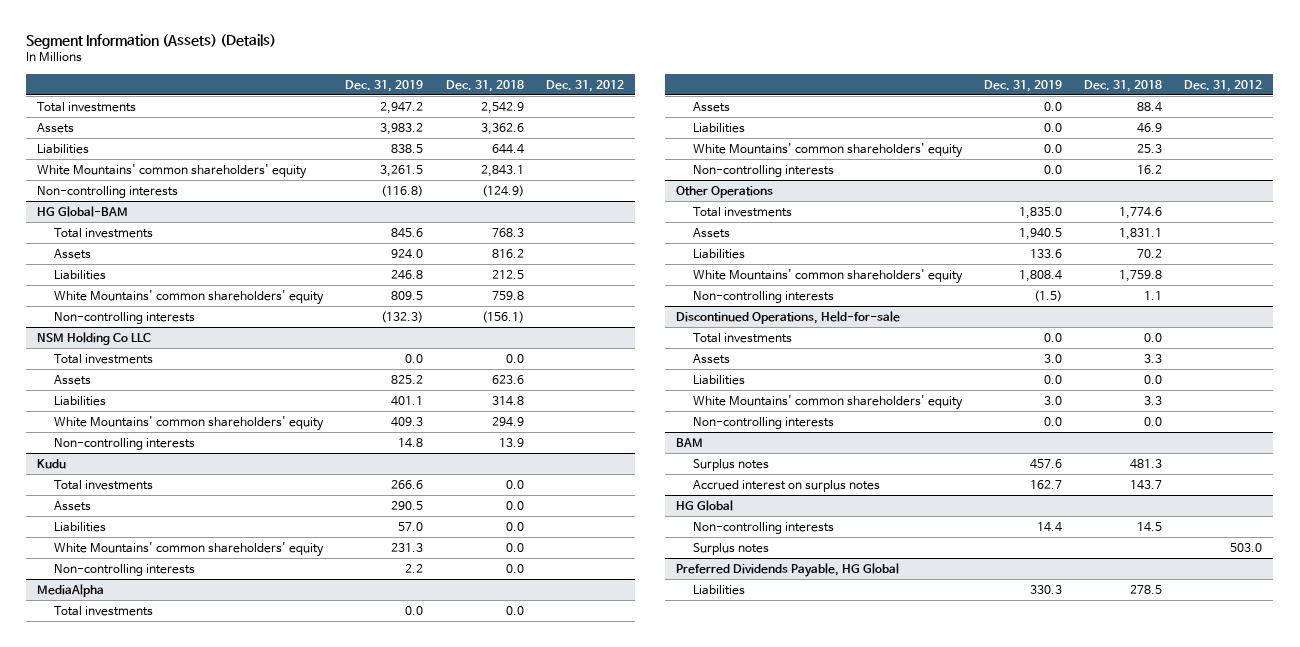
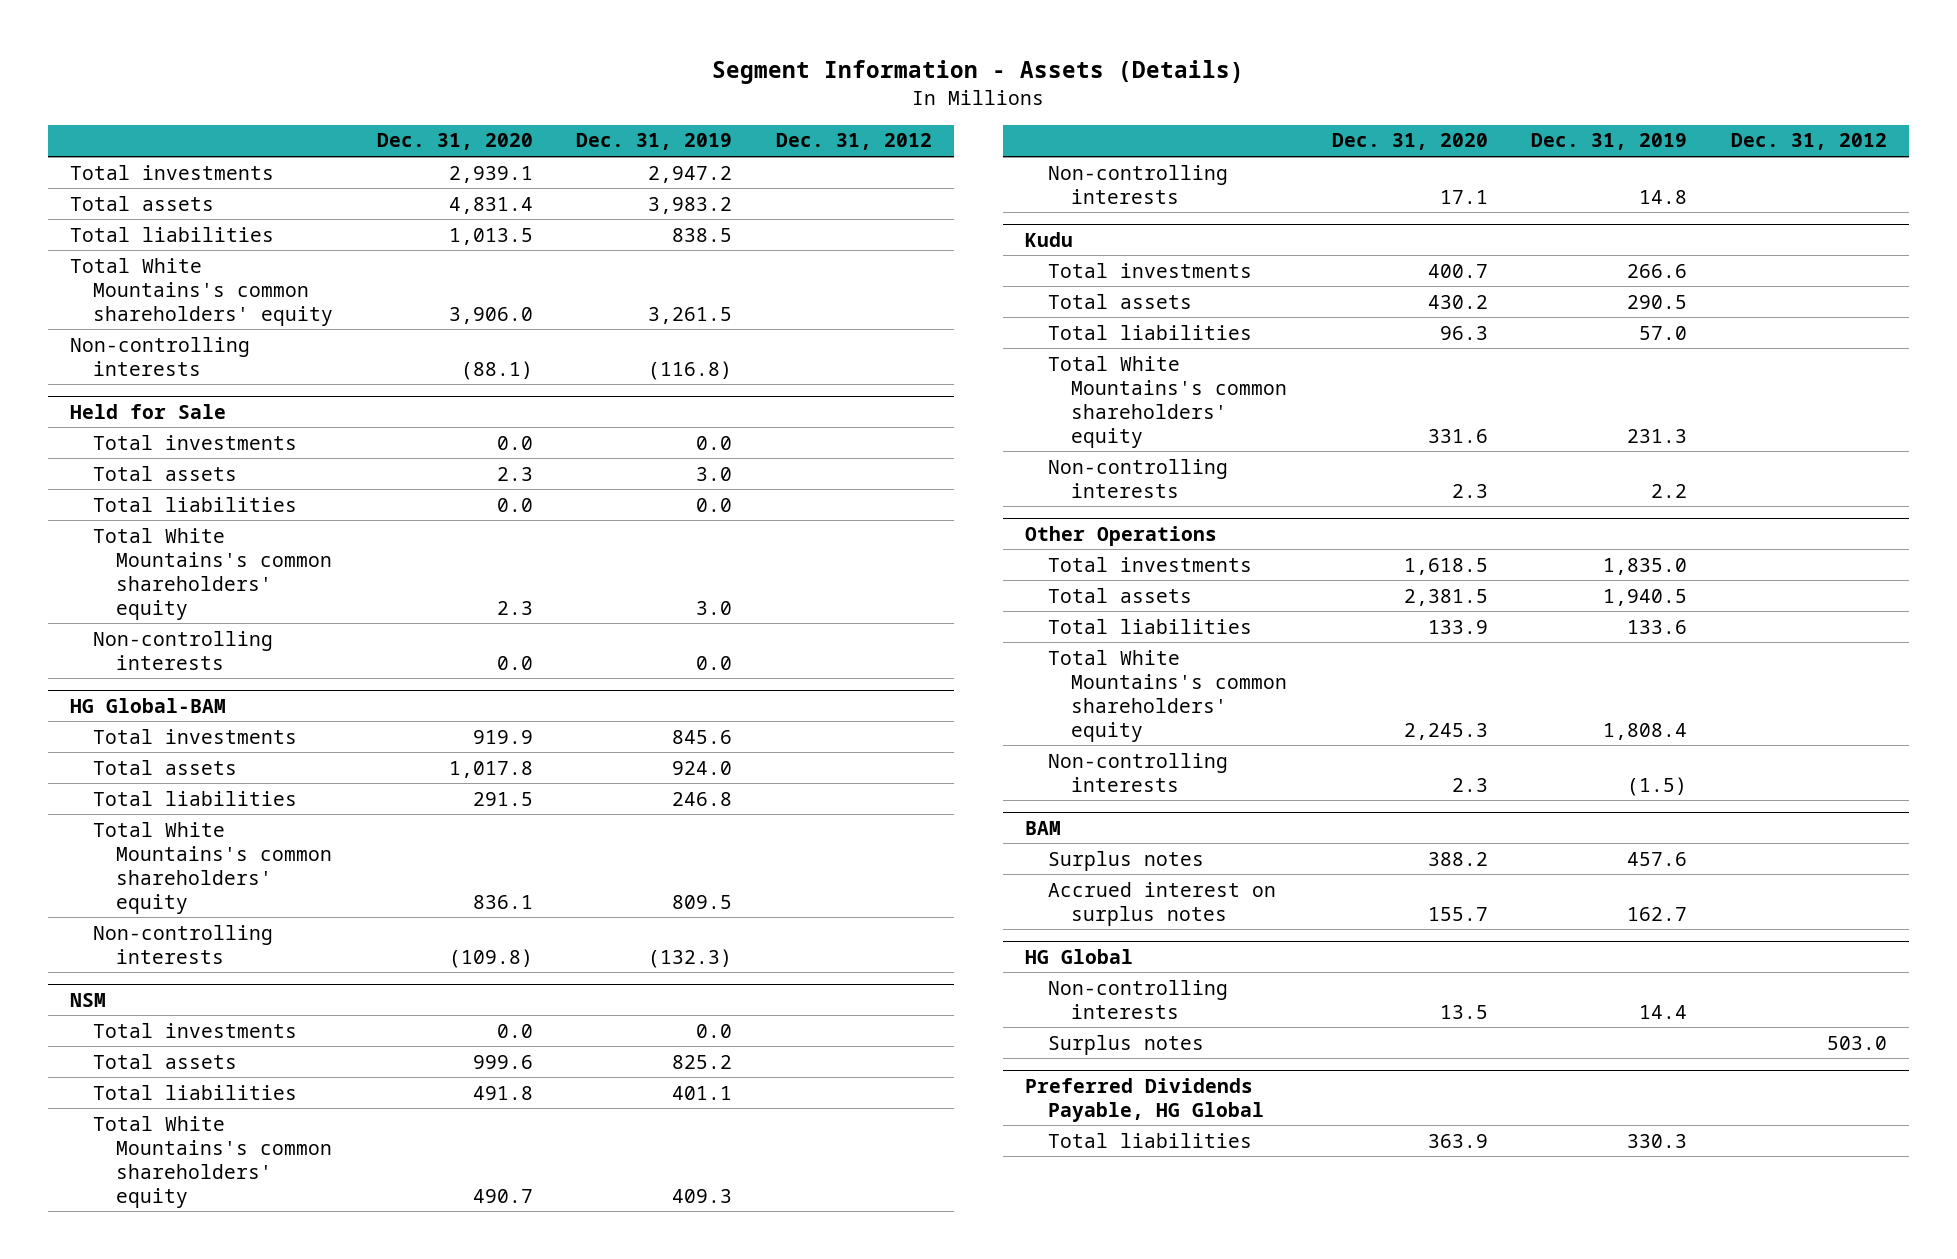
[26,34,277,50] Segment Information (Assets) (Details) -> [712,60,1245,85] Segment Information - Assets (Details)
[445,79,524,92] Dec. 31, 2018 -> none
none -> [376,133,533,151] Dec. 31, 2020
[37,122,75,133] Assets -> [69,195,214,211] Total assets
[37,143,90,154] Liabilities -> [69,226,274,242] Total liabilities
[37,163,308,179] White Mountains' common shareholders' equity -> [69,257,333,326] Total White Mountains's common shareholders' equity
none -> [69,403,226,419] Held for Sale
none -> [92,434,297,450] Total investments
none -> [92,465,237,481] Total assets
none -> [92,496,297,512] Total liabilities
none -> [92,527,332,620] Total White Mountains's common shareholders' equity
none -> [92,630,273,670] Non-controlling interests
[54,248,92,259] Assets -> [92,759,237,775] Total assets
[54,269,107,280] Liabilities -> [92,790,297,806] Total liabilities
[54,289,325,305] White Mountains' common shareholders' equity -> [92,821,332,914] Total White Mountains's common shareholders' equity
[37,331,152,345] NSM Holding Co LLC -> [69,992,106,1007] NSM
[54,374,92,385] Assets -> [92,1053,237,1069] Total assets
[54,395,107,406] Liabilities -> [92,1084,297,1100] Total liabilities
[54,415,325,431] White Mountains' common shareholders' equity -> [92,1115,332,1208] Total White Mountains's common shareholders' equity
[54,500,92,511] Assets -> [1047,293,1192,309] Total assets
[54,521,107,532] Liabilities -> [1047,324,1252,340] Total liabilities
[54,541,325,557] White Mountains' common shareholders' equity -> [1047,355,1287,448] Total White Mountains's common shareholders' equity
[37,583,105,597] MediaAlpha -> none
[54,605,154,616] Total investments -> none
[693,101,731,112] Assets -> none
[693,122,746,133] Liabilities -> none
[693,142,964,158] White Mountains' common shareholders' equity -> none
[693,164,835,177] Non-controlling interests -> none
[693,227,731,238] Assets -> [1047,587,1192,603] Total assets
[693,248,746,259] Liabilities -> [1047,618,1252,634] Total liabilities
[693,268,964,284] White Mountains' common shareholders' equity -> [1047,649,1287,742] Total White Mountains's common shareholders' equity
[676,310,901,324] Discontinued Operations, Held-for-sale -> none
[693,332,793,343] Total investments -> none
[693,353,731,364] Assets -> none
[693,374,746,385] Liabilities -> none
[693,394,964,410] White Mountains' common shareholders' equity -> none
[693,416,835,429] Non-controlling interests -> none
[693,584,746,595] Liabilities -> [1047,1132,1252,1148] Total liabilities

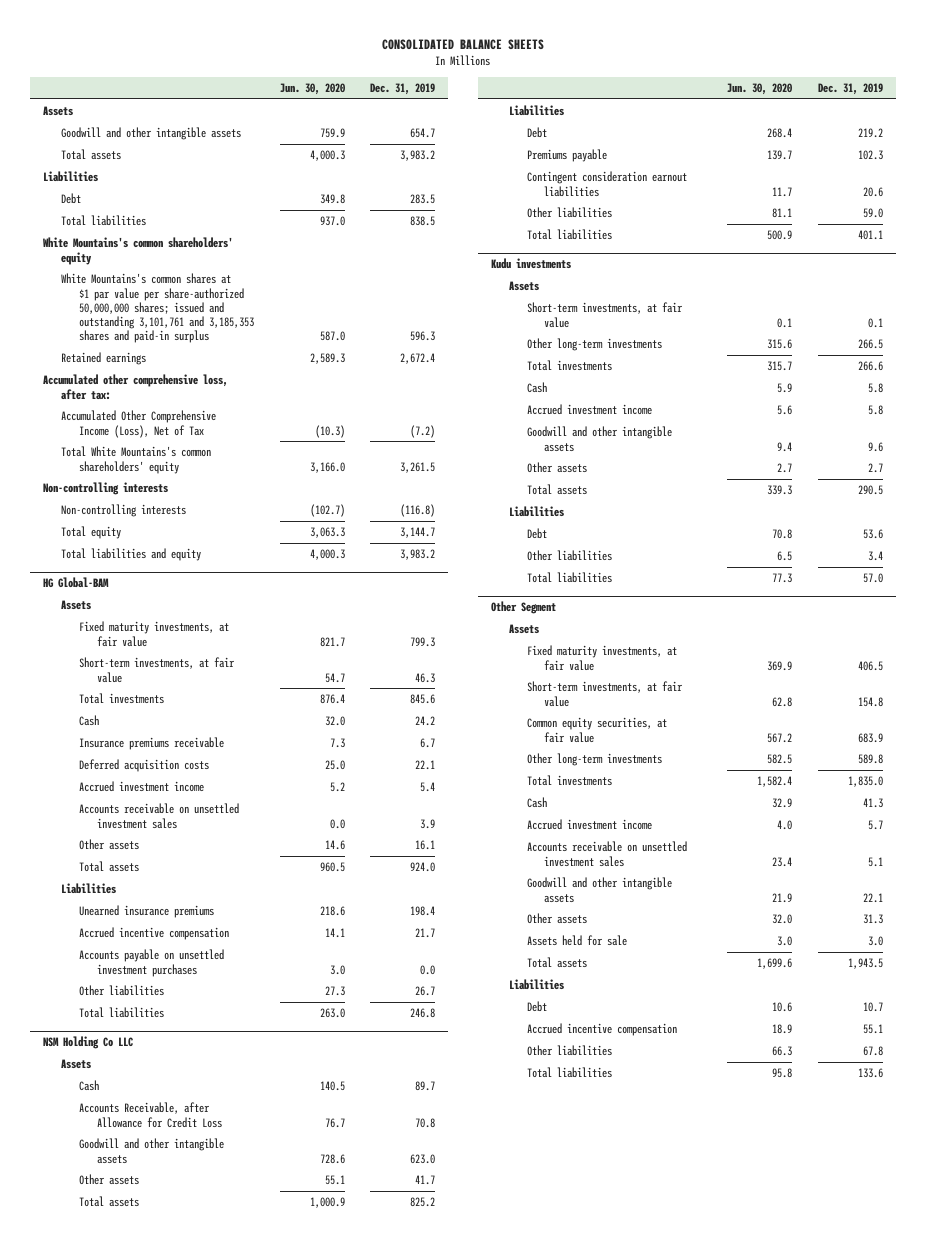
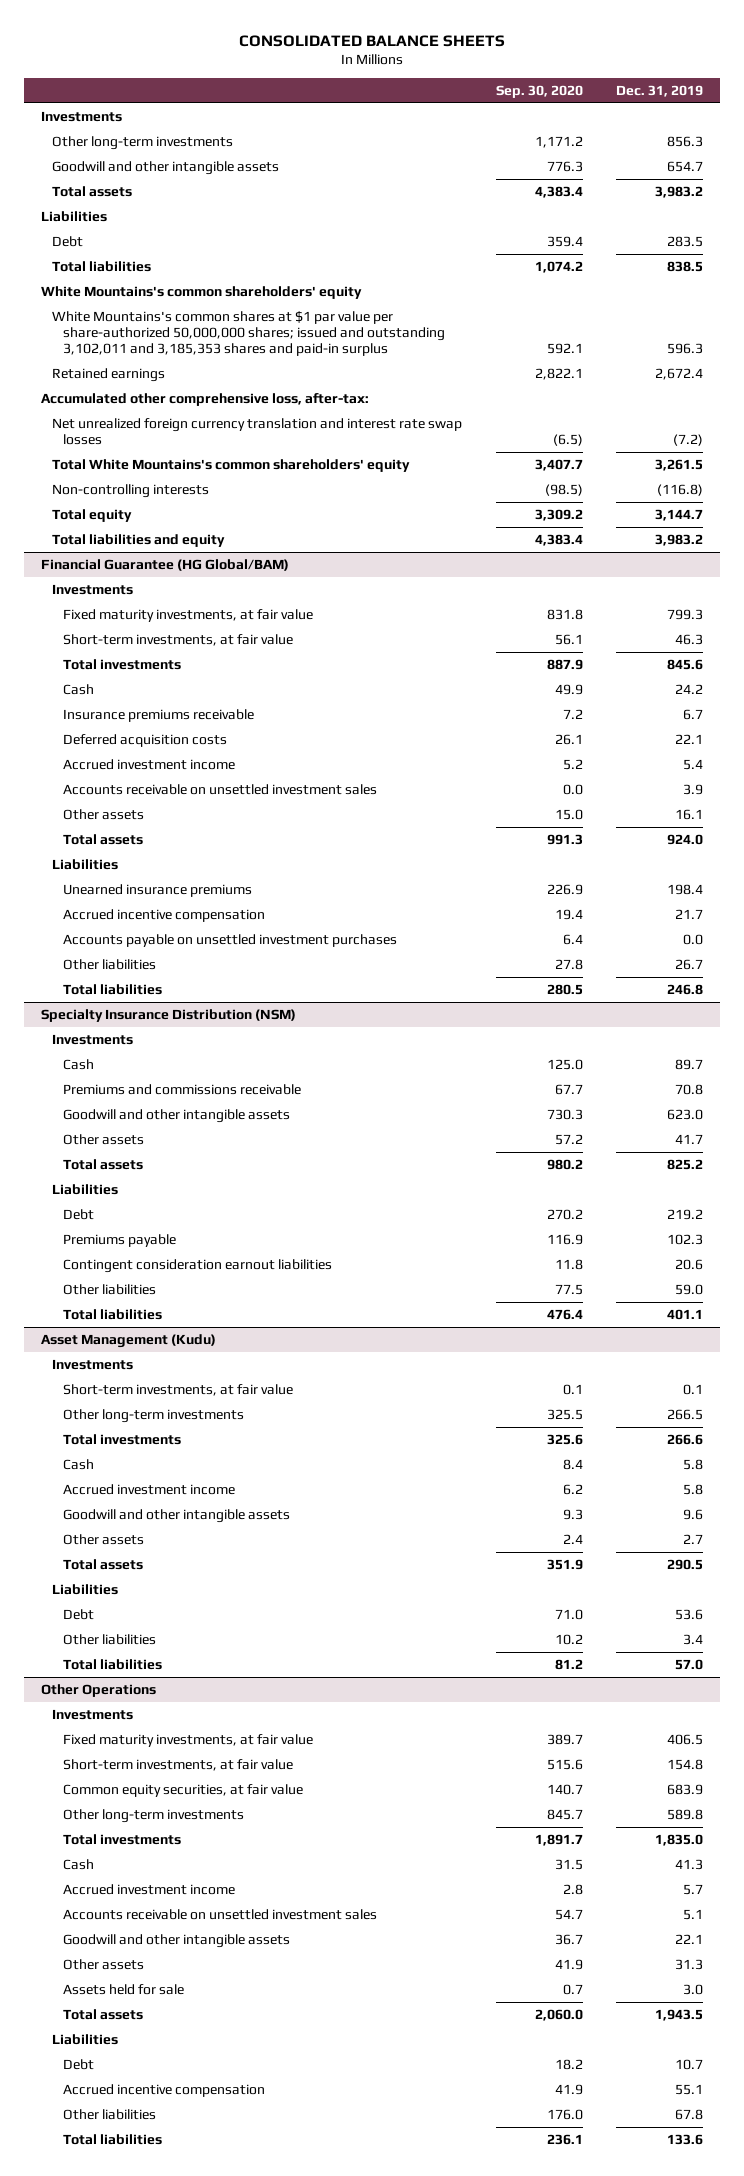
[279,82,345,95] Jun. 30, 2020 -> none
none -> [495,84,583,98] Sep. 30, 2020
[42,106,73,117] Assets -> none
none -> [40,110,122,122] Investments
none -> [52,135,234,150] Other long-term investments
[60,273,254,344] White Mountains's common shares at $1 par value per share-authorized 50,000,000 shares; issued and outstanding 3,101,761 and 3,185,353 shares and paid-in surplus -> [52,310,446,356] White Mountains's common shares at $1 par value per share-authorized 50,000,000 shares; issued and outstanding 3,102,011 and 3,185,353 shares and paid-in surplus
[42,374,228,400] Accumulated other comprehensive loss, after tax: -> [40,392,369,406] Accumulated other comprehensive loss, after-tax:
[60,410,216,438] Accumulated Other Comprehensive Income (Loss), Net of Tax -> [52,417,463,445] Net unrealized foreign currency translation and interest rate swap losses
[42,482,168,496] Non-controlling interests -> none
[60,600,91,611] Assets -> none
[42,577,109,589] HG Global-BAM -> [40,558,289,571] Financial Guarantee (HG Global/BAM)
none -> [52,583,134,595] Investments
[60,1059,91,1070] Assets -> none
[42,1036,133,1050] NSM Holding Co LLC -> [40,1008,296,1022] Specialty Insurance Distribution (NSM)
none -> [52,1033,134,1045] Investments
[78,1102,222,1128] Accounts Receivable, after Allowance for Credit Loss -> [63,1083,302,1095] Premiums and commissions receivable
[508,281,539,292] Assets -> none
[490,258,571,270] Kudu investments -> [40,1333,216,1348] Asset Management (Kudu)
none -> [52,1358,134,1370] Investments
[508,624,539,635] Assets -> none
[490,601,556,615] Other Segment -> [40,1683,156,1697] Other Operations
none -> [52,1708,134,1720] Investments

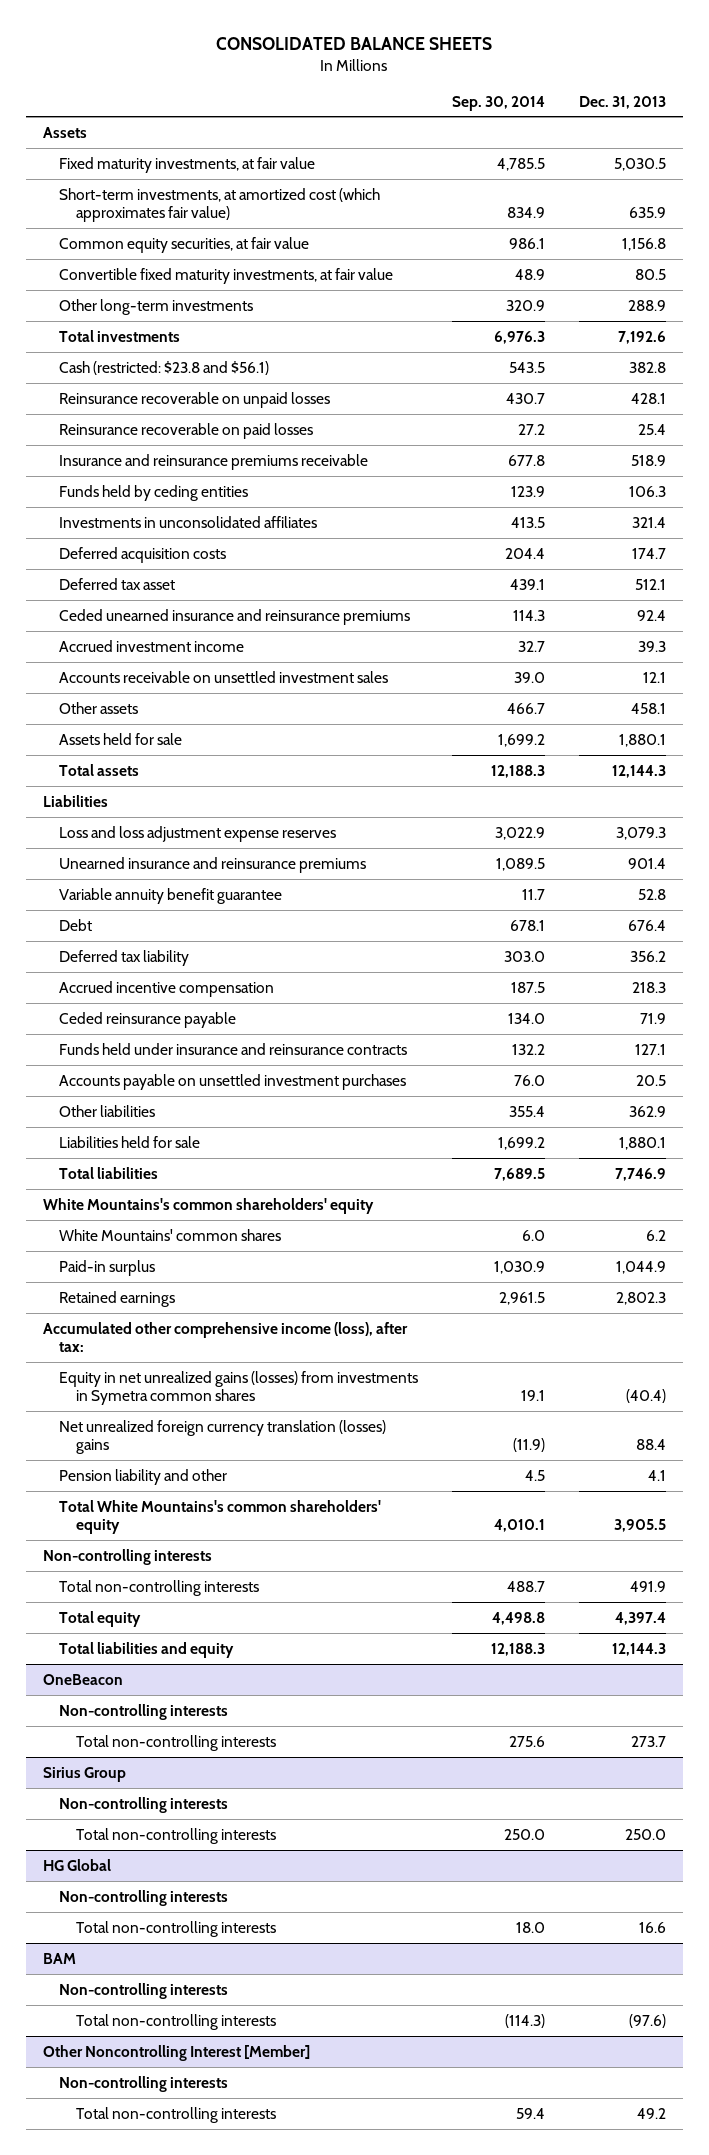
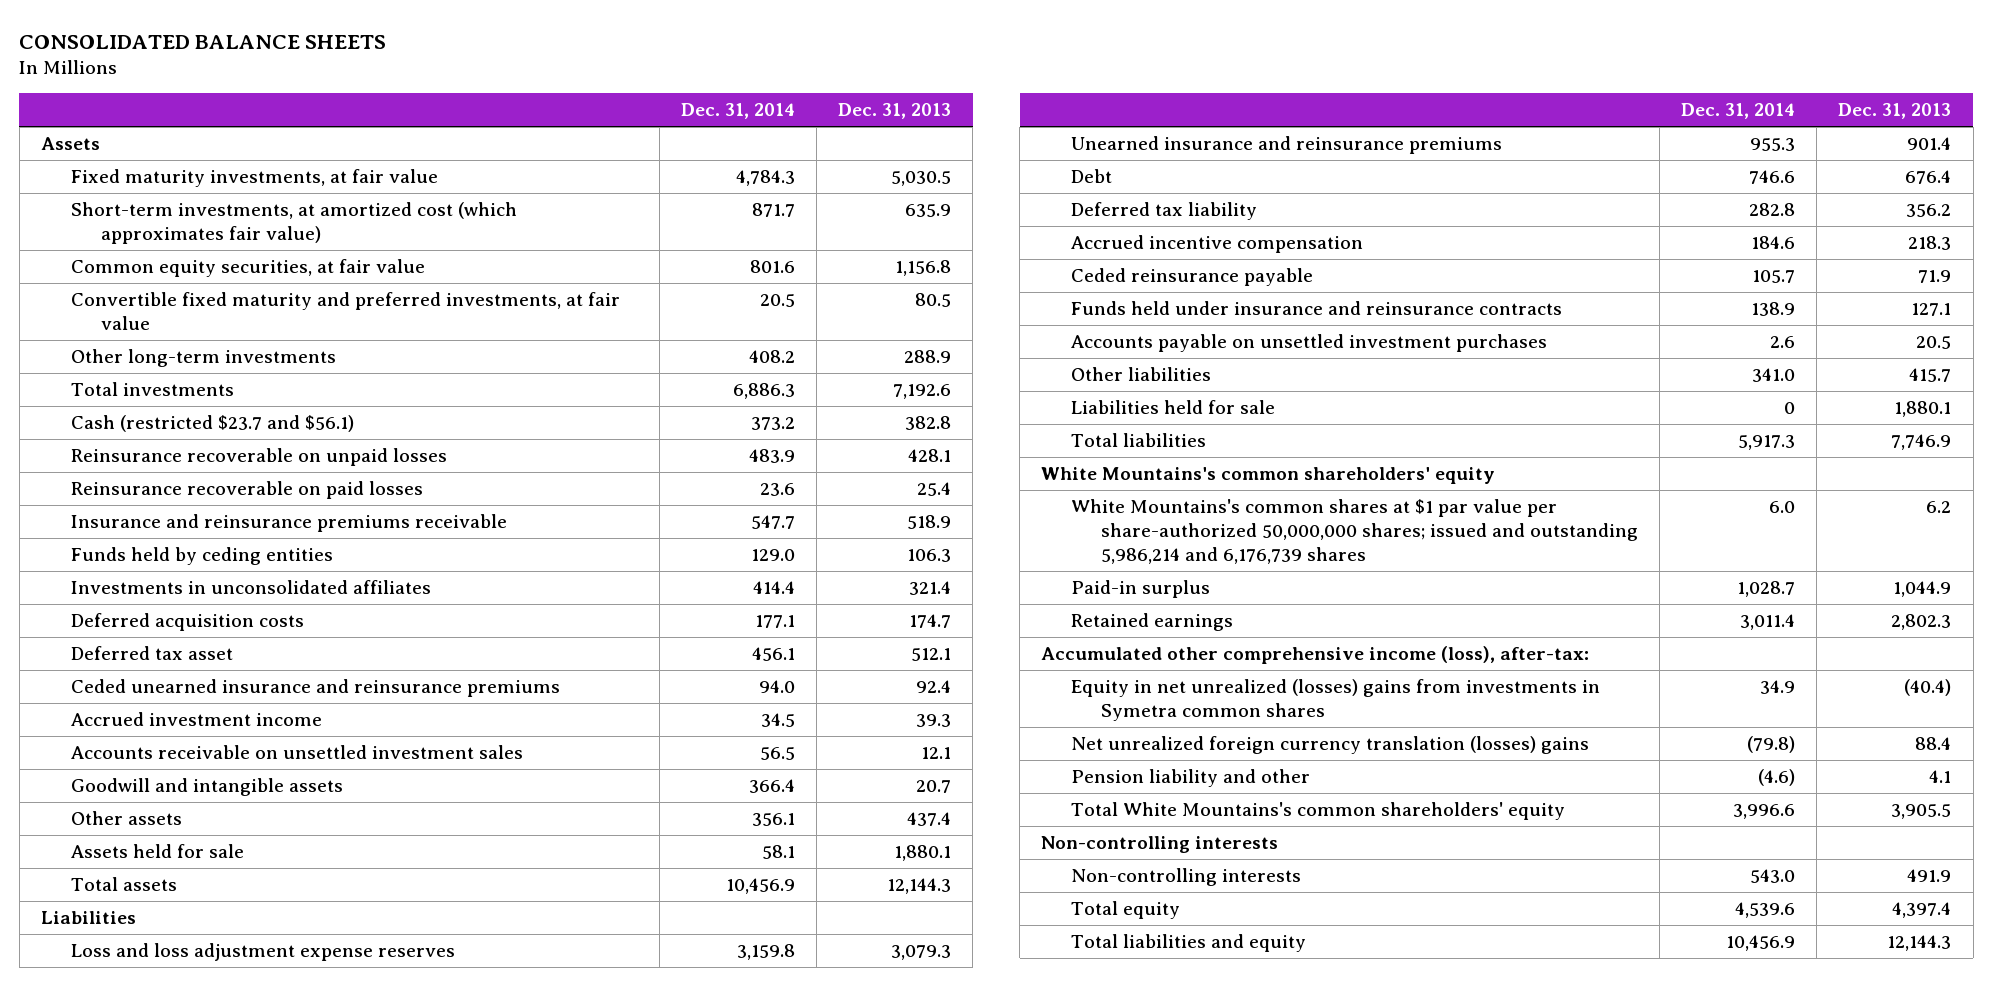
[452,95,546,111] Sep. 30, 2014 -> none
none -> [680,103,795,120] Dec. 31, 2014
[59,267,394,284] Convertible fixed maturity investments, at fair value -> [70,292,620,331] Convertible fixed maturity and preferred investments, at fair value
[59,360,270,375] Cash (restricted: $23.8 and $56.1) -> [70,415,354,433] Cash (restricted $23.7 and $56.1)
none -> [70,778,343,797] Goodwill and intangible assets
[631,702,667,714] 458.1 -> [906,812,951,827] 437.4
[59,887,283,904] Variable annuity benefit guarantee -> none
[629,1105,667,1117] 362.9 -> [1909,368,1952,383] 415.7
[59,1228,282,1241] White Mountains' common shares -> [1071,499,1639,565] White Mountains's common shares at $1 par value per share-authorized 50,000,000 shares; issued and outstanding 5,986,214 and 6,176,739 shares
[42,1321,408,1353] Accumulated other comprehensive income (loss), after tax: -> [1041,646,1590,665] Accumulated other comprehensive income (loss), after-tax:
[59,1370,419,1406] Equity in net unrealized gains (losses) from investments in Symetra common shares -> [1071,679,1601,722] Equity in net unrealized (losses) gains from investments in Symetra common shares
[59,1579,260,1596] Total non-controlling interests -> [1071,868,1302,887] Non-controlling interests
[42,1673,123,1685] OneBeacon -> none
[59,1703,229,1720] Non-controlling interests -> none
[75,1734,276,1751] Total non-controlling interests -> none
[42,1766,126,1782] Sirius Group -> none
[59,1796,229,1813] Non-controlling interests -> none
[75,1827,276,1844] Total non-controlling interests -> none
[42,1858,111,1871] HG Global -> none
[59,1889,229,1906] Non-controlling interests -> none
[75,1920,276,1937] Total non-controlling interests -> none
[42,1952,76,1964] BAM -> none
[59,1982,229,1999] Non-controlling interests -> none
[75,2013,276,2030] Total non-controlling interests -> none
[42,2044,310,2061] Other Noncontrolling Interest [Member] -> none
[59,2075,229,2092] Non-controlling interests -> none
[75,2106,276,2123] Total non-controlling interests -> none

